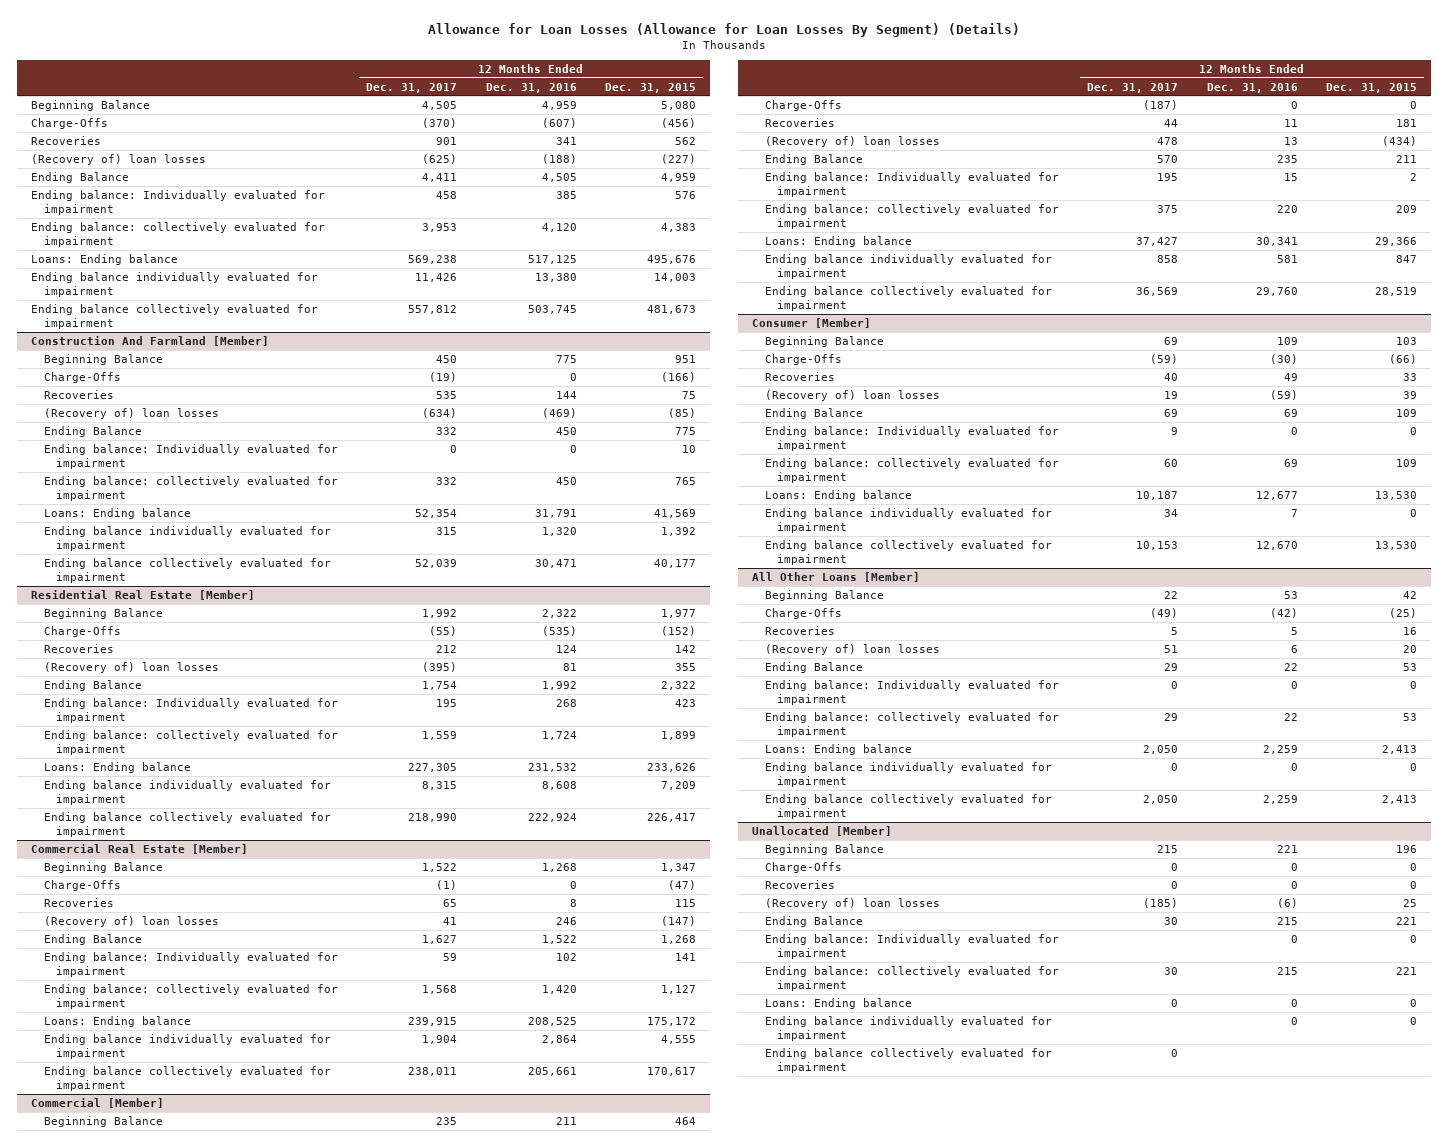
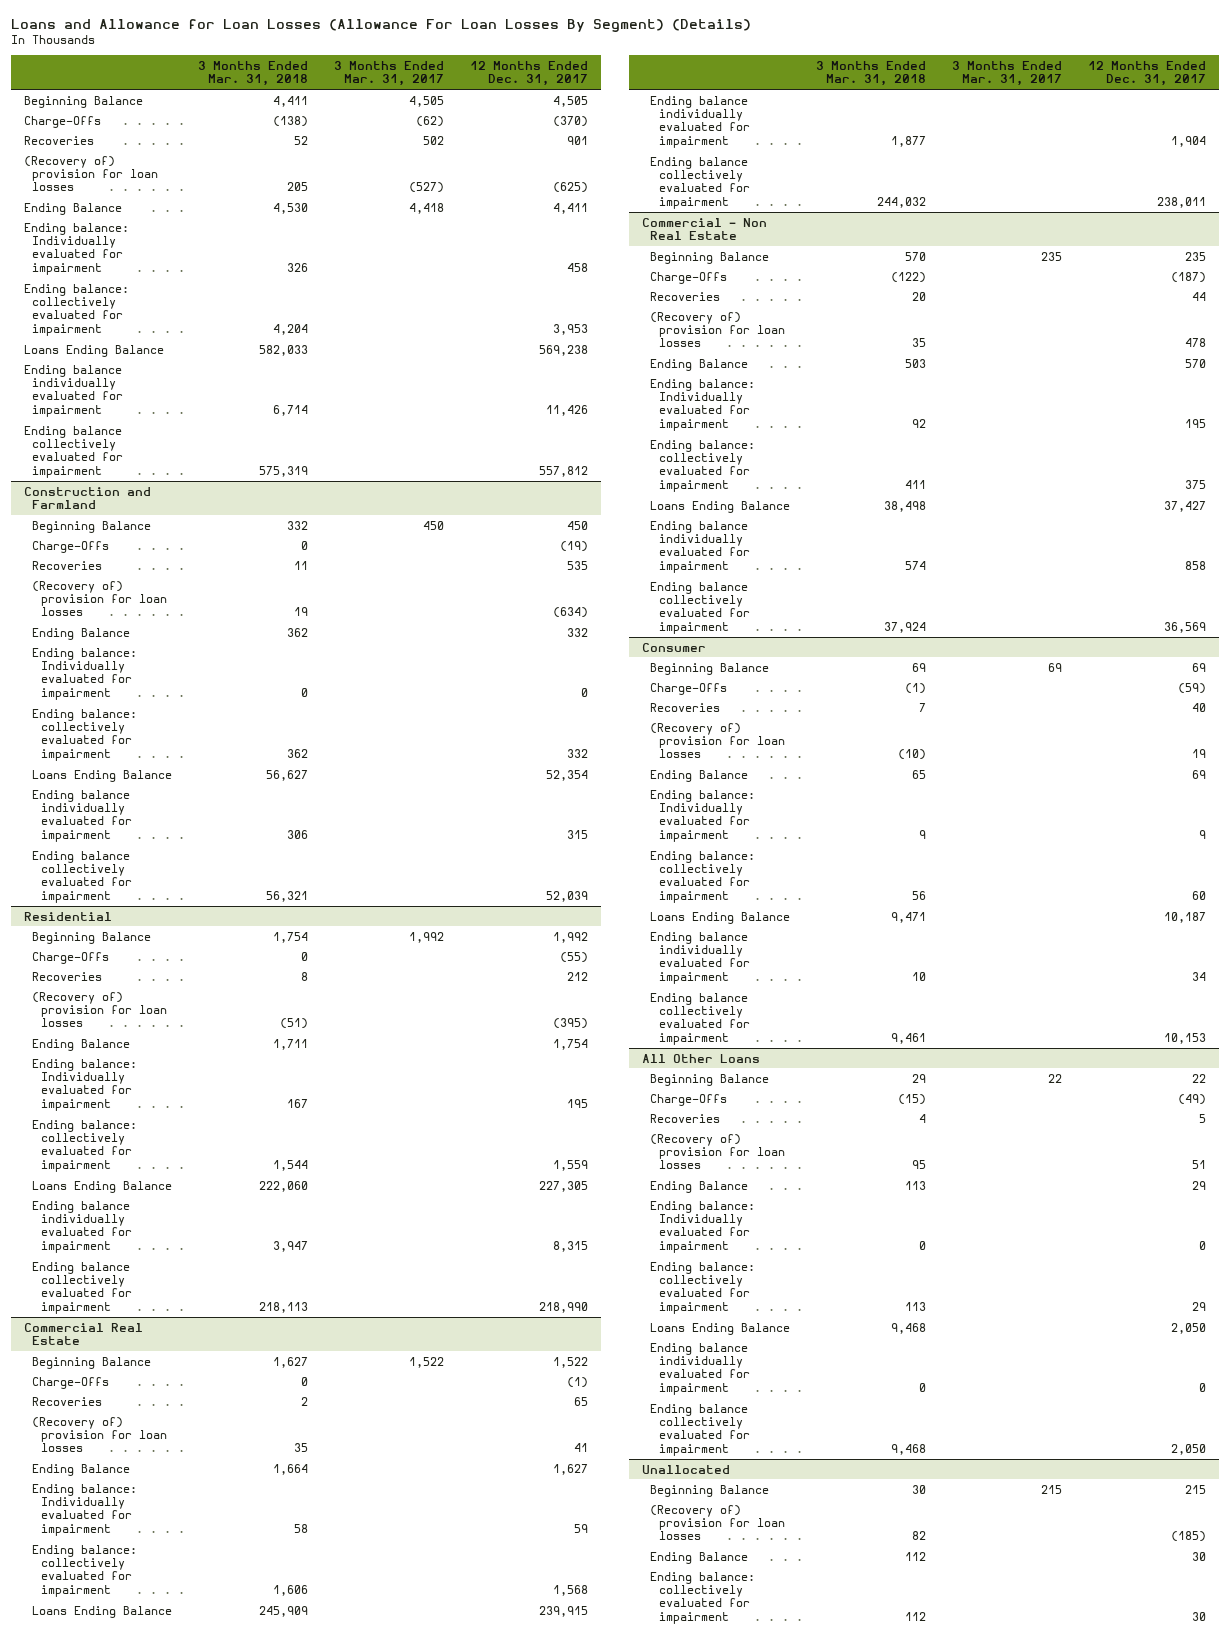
[428,22,1021,37] Allowance for Loan Losses (Allowance for Loan Losses By Segment) (Details) -> [11,18,752,32] Loans and Allowance for Loan Losses (Allowance For Loan Losses By Segment) (Details)
[485,82,577,93] Dec. 31, 2016 -> none
[604,82,696,93] Dec. 31, 2015 -> none
none -> [198,60,309,87] 3 Months Ended Mar. 31, 2018
none -> [333,60,444,87] 3 Months Ended Mar. 31, 2017
[30,153,206,165] (Recovery of) loan losses -> [23,155,159,192] (Recovery of) provision for loan losses
[30,253,178,265] Loans: Ending balance -> [23,344,164,357] Loans Ending Balance
[30,335,269,346] Construction And Farmland [Member] -> [23,486,151,509] Construction and Farmland
[43,407,219,419] (Recovery of) loan losses -> [32,580,167,617] (Recovery of) provision for loan losses
[43,507,191,519] Loans: Ending balance -> [32,769,173,782] Loans Ending Balance
[30,589,255,600] Residential Real Estate [Member] -> [23,911,112,921] Residential
[43,661,219,673] (Recovery of) loan losses -> [32,991,167,1028] (Recovery of) provision for loan losses
[43,761,191,773] Loans: Ending balance -> [32,1180,173,1193] Loans Ending Balance
[30,843,248,854] Commercial Real Estate [Member] -> [23,1322,143,1345] Commercial Real Estate
[43,915,219,927] (Recovery of) loan losses -> [32,1416,167,1453] (Recovery of) provision for loan losses
[43,1015,191,1027] Loans: Ending balance -> [32,1605,173,1618] Loans Ending Balance
[30,1097,164,1108] Commercial [Member] -> [641,217,767,240] Commercial - Non Real Estate
[764,135,940,147] (Recovery of) loan losses -> [650,311,785,348] (Recovery of) provision for loan losses
[764,235,912,247] Loans: Ending balance -> [650,500,791,513] Loans Ending Balance
[752,317,872,328] Consumer [Member] -> [641,642,706,652] Consumer
[764,389,940,401] (Recovery of) loan losses -> [650,722,785,759] (Recovery of) provision for loan losses
[764,489,912,501] Loans: Ending balance -> [650,911,791,924] Loans Ending Balance
[752,571,921,582] All Other Loans [Member] -> [641,1053,760,1063] All Other Loans
[764,643,940,655] (Recovery of) loan losses -> [650,1133,785,1170] (Recovery of) provision for loan losses
[764,743,912,755] Loans: Ending balance -> [650,1322,791,1335] Loans Ending Balance
[752,825,893,836] Unallocated [Member] -> [641,1464,730,1474] Unallocated
[764,861,842,873] Charge-Offs -> none
[764,879,835,889] Recoveries -> none
[764,897,940,909] (Recovery of) loan losses -> [650,1504,785,1541] (Recovery of) provision for loan losses
[764,933,1059,959] Ending balance: Individually evaluated for impairment -> none
[764,997,912,1009] Loans: Ending balance -> none
[764,1015,1052,1041] Ending balance individually evaluated for impairment -> none
[764,1047,1052,1073] Ending balance collectively evaluated for impairment -> none

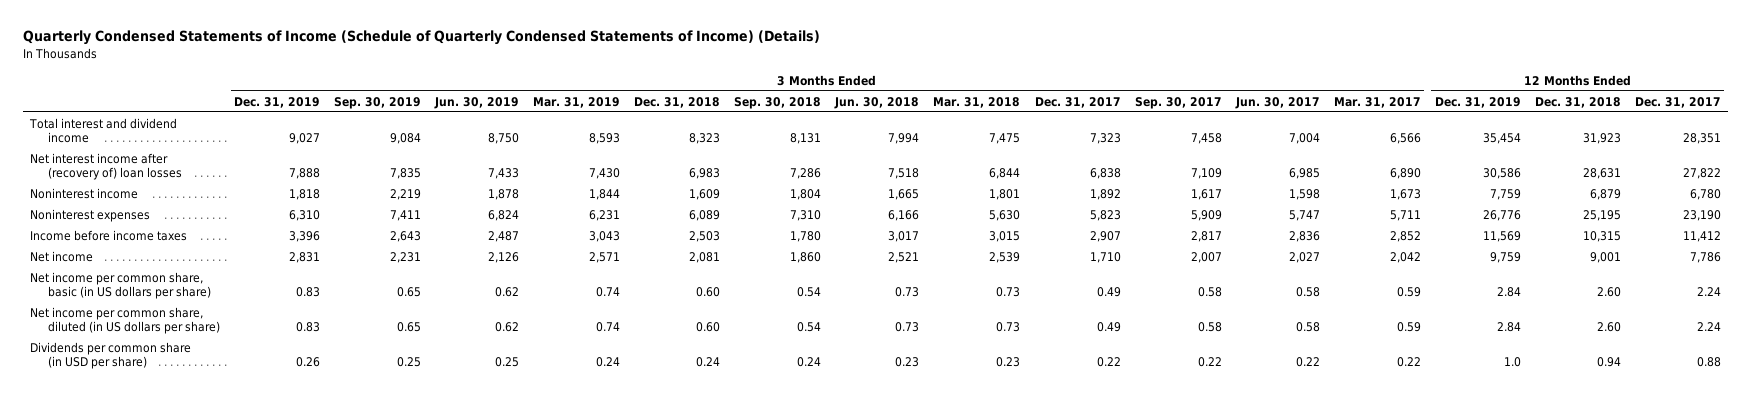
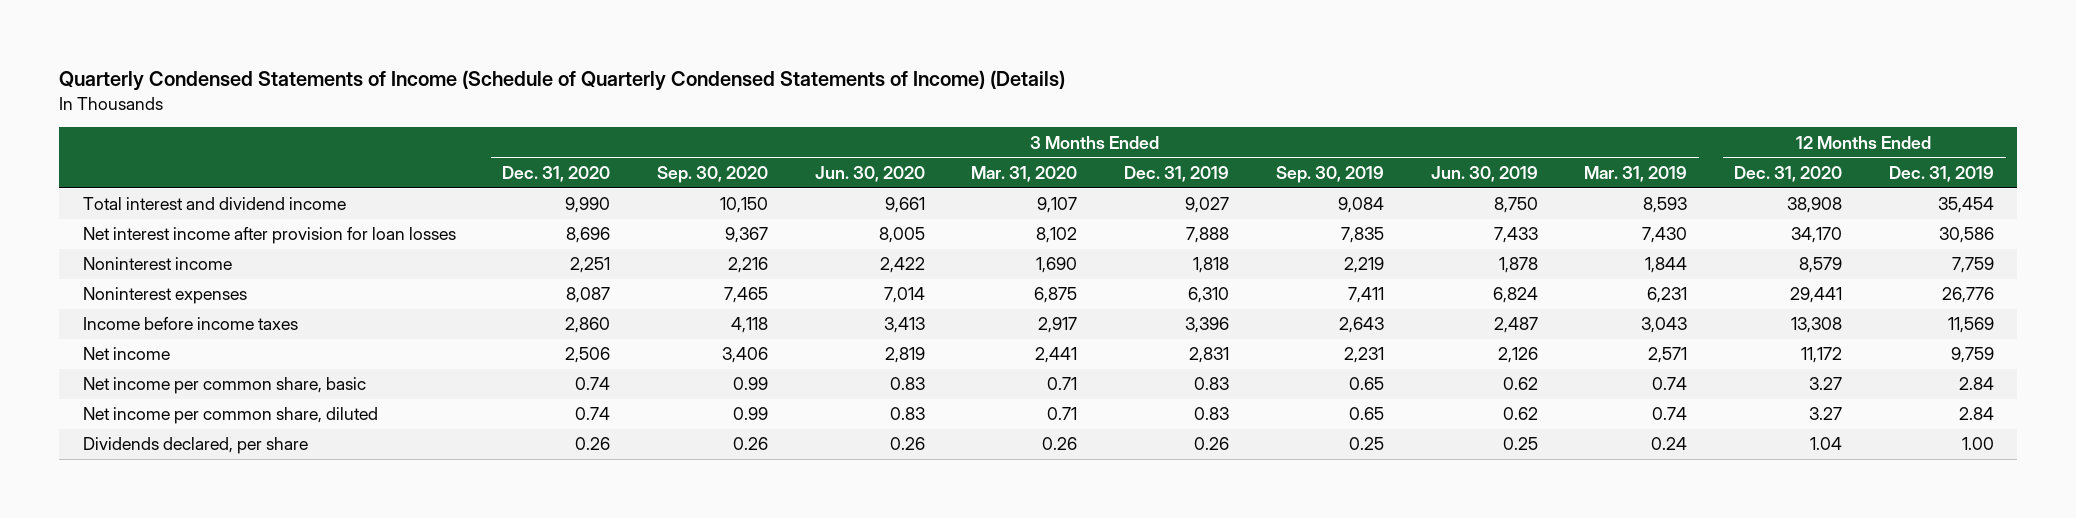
[634,96,721,108] Dec. 31, 2018 -> none
[734,96,822,109] Sep. 30, 2018 -> none
[834,96,920,109] Jun. 30, 2018 -> none
[933,96,1021,108] Mar. 31, 2018 -> none
[1034,96,1121,108] Dec. 31, 2017 -> none
[1134,96,1222,109] Sep. 30, 2017 -> none
[1234,96,1320,109] Jun. 30, 2017 -> none
[1333,96,1421,108] Mar. 31, 2017 -> none
[1534,96,1621,108] Dec. 31, 2018 -> none
[1634,96,1721,108] Dec. 31, 2017 -> none
none -> [502,165,611,182] Dec. 31, 2020
none -> [657,165,769,183] Sep. 30, 2020
none -> [814,165,925,182] Jun. 30, 2020
none -> [971,165,1078,182] Mar. 31, 2020
none -> [1734,165,1843,182] Dec. 31, 2020
[29,152,183,181] Net interest income after (recovery of) loan losses -> [82,227,456,245] Net interest income after provision for loan losses
[29,271,212,300] Net income per common share, basic (in US dollars per share) -> [82,377,366,395] Net income per common share, basic
[29,306,221,335] Net income per common share, diluted (in US dollars per share) -> [82,407,378,425] Net income per common share, diluted
[29,341,191,370] Dividends per common share (in USD per share) -> [82,437,308,455] Dividends declared, per share
[1503,357,1521,368] 1.0 -> [1961,437,1994,451] 1.00

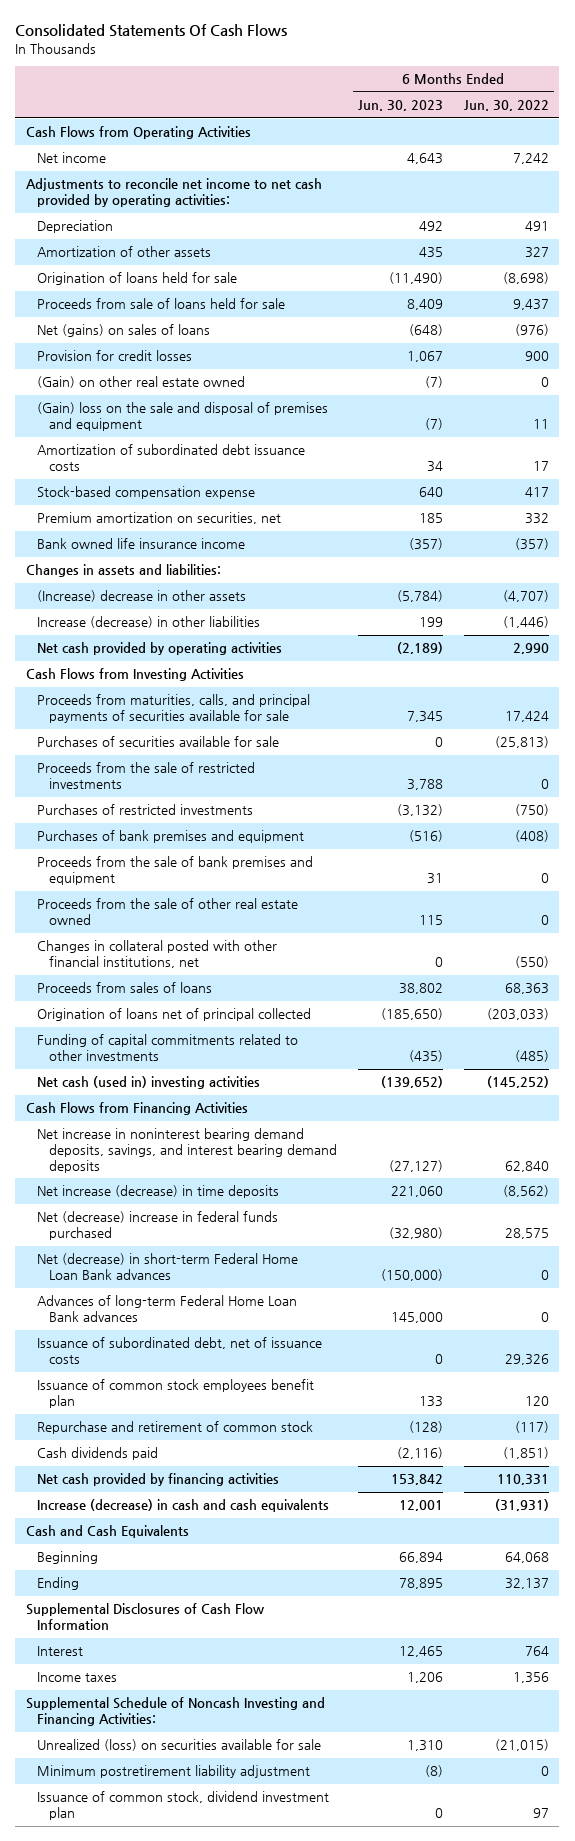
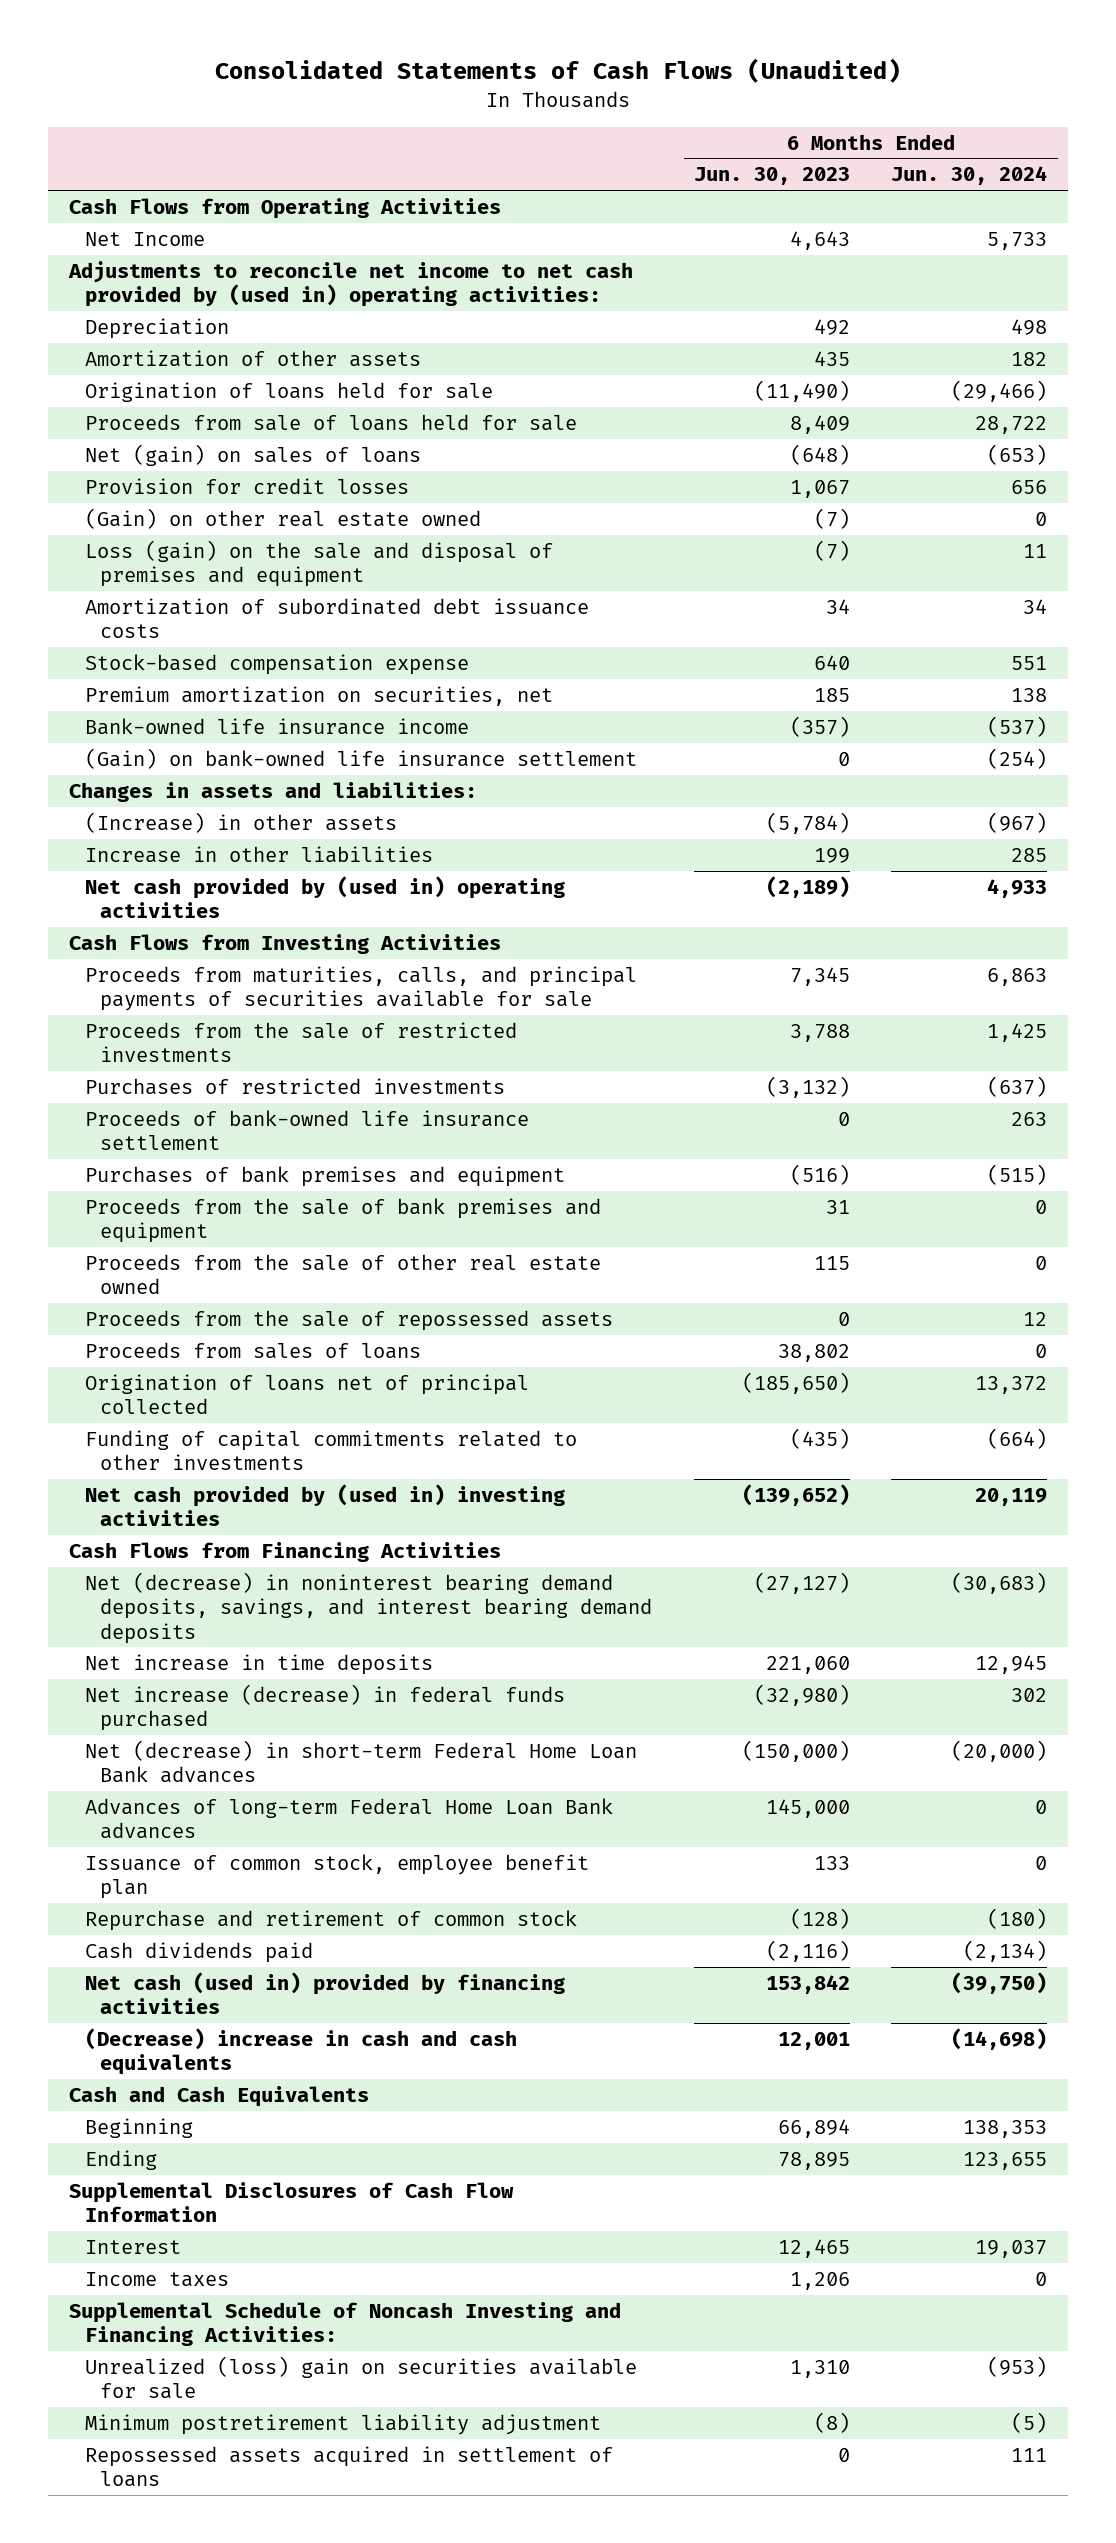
[15,24,288,38] Consolidated Statements Of Cash Flows -> [215,58,902,84] Consolidated Statements of Cash Flows (Unaudited)
[463,100,549,112] Jun. 30, 2022 -> none
none -> [891,166,1048,186] Jun. 30, 2024
[37,152,107,164] Net income -> [84,231,205,246] Net Income
[25,178,322,208] Adjustments to reconcile net income to net cash provided by operating activities: -> [67,260,633,308] Adjustments to reconcile net income to net cash provided by (used in) operating activities:
[37,324,211,338] Net (gains) on sales of loans -> [84,443,421,466] Net (gain) on sales of loans
[37,402,329,432] (Gain) loss on the sale and disposal of premises and equipment -> [84,539,553,588] Loss (gain) on the sale and disposal of premises and equipment
[37,538,246,550] Bank owned life insurance income -> [84,717,469,735] Bank-owned life insurance income
none -> [84,747,637,769] (Gain) on bank-owned life insurance settlement
[37,590,247,603] (Increase) decrease in other assets -> [84,811,397,833] (Increase) in other assets
[37,616,261,629] Increase (decrease) in other liabilities -> [84,845,433,863] Increase in other liabilities
[37,642,283,656] Net cash provided by operating activities -> [84,875,565,919] Net cash provided by (used in) operating activities
[37,736,280,748] Purchases of securities available for sale -> none
none -> [84,1109,529,1151] Proceeds of bank-owned life insurance settlement
[37,940,278,969] Changes in collateral posted with other financial institutions, net -> none
none -> [84,1309,613,1331] Proceeds from the sale of repossessed assets
[37,1076,261,1090] Net cash (used in) investing activities -> [84,1483,565,1527] Net cash provided by (used in) investing activities
[37,1128,337,1173] Net increase in noninterest bearing demand deposits, savings, and interest bearing demand deposits -> [84,1571,653,1644] Net (decrease) in noninterest bearing demand deposits, savings, and interest bearing demand deposits
[37,1185,280,1199] Net increase (decrease) in time deposits -> [84,1653,433,1675] Net increase in time deposits
[37,1211,279,1241] Net (decrease) increase in federal funds purchased -> [84,1683,565,1732] Net increase (decrease) in federal funds purchased
[37,1337,323,1365] Issuance of subordinated debt, net of issuance costs -> none
[37,1379,315,1409] Issuance of common stock employees benefit plan -> [84,1853,589,1900] Issuance of common stock, employee benefit plan
[37,1473,280,1487] Net cash provided by financing activities -> [84,1971,565,2015] Net cash (used in) provided by financing activities
[37,1499,330,1513] Increase (decrease) in cash and cash equivalents -> [84,2027,517,2076] (Decrease) increase in cash and cash equivalents
[37,1739,322,1752] Unrealized (loss) on securities available for sale -> [84,2355,637,2400] Unrealized (loss) gain on securities available for sale
[37,1791,330,1821] Issuance of common stock, dividend investment plan -> none
none -> [84,2445,613,2488] Repossessed assets acquired in settlement of loans

